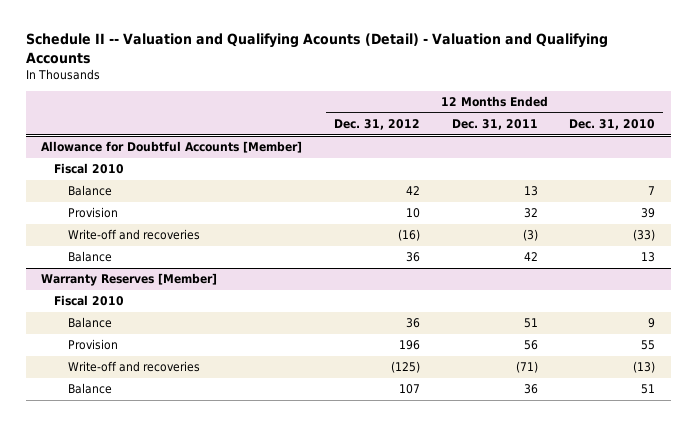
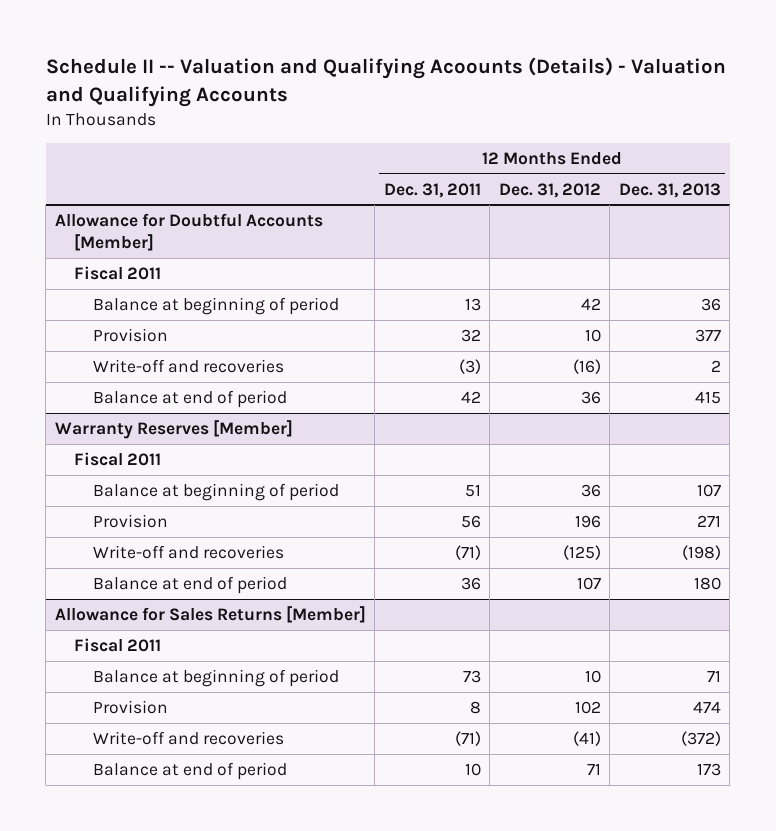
[25,33,608,64] Schedule II -- Valuation and Qualifying Acounts (Detail) - Valuation and Qualifying Accounts -> [45,57,726,107] Schedule II -- Valuation and Qualifying Acoounts (Details) - Valuation and Qualifying Accounts
[569,119,656,131] Dec. 31, 2010 -> none
none -> [618,182,721,198] Dec. 31, 2013
[54,163,125,175] Fiscal 2010 -> none
none -> [73,266,161,281] Fiscal 2011
[67,185,112,197] Balance -> [92,297,339,316] Balance at beginning of period
[67,251,112,263] Balance -> [92,390,287,409] Balance at end of period
[54,295,125,307] Fiscal 2010 -> none
none -> [73,452,161,467] Fiscal 2011
[67,317,112,329] Balance -> [92,483,339,502] Balance at beginning of period
[67,383,112,395] Balance -> [92,576,287,595] Balance at end of period
none -> [54,606,366,624] Allowance for Sales Returns [Member]
none -> [73,638,161,653] Fiscal 2011
none -> [92,669,339,688] Balance at beginning of period
none -> [92,700,168,715] Provision
none -> [92,731,284,746] Write-off and recoveries
none -> [92,762,287,781] Balance at end of period

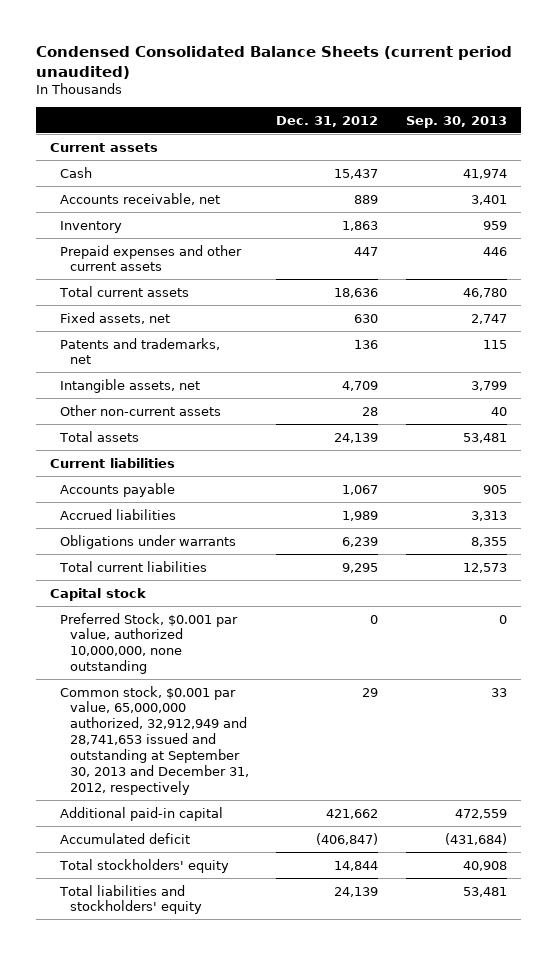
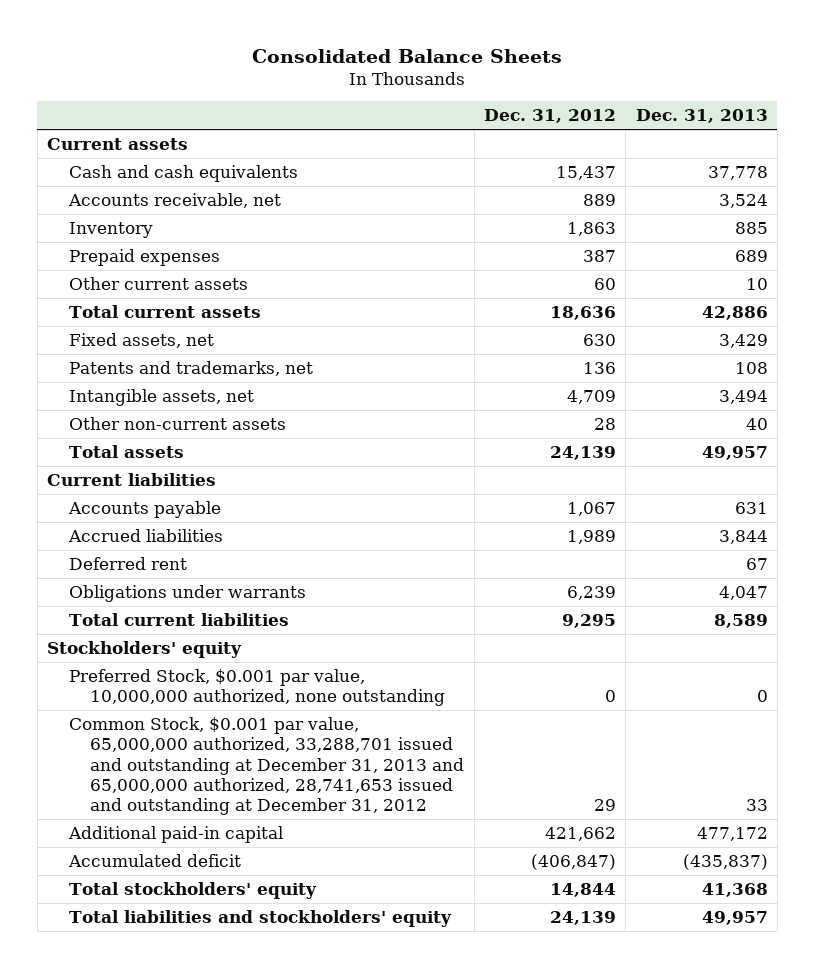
[36,45,513,79] Condensed Consolidated Balance Sheets (current period unaudited) -> [252,48,563,63] Consolidated Balance Sheets
[406,115,508,128] Sep. 30, 2013 -> none
none -> [635,109,768,124] Dec. 31, 2013
[59,166,92,178] Cash -> [68,165,298,183] Cash and cash equivalents
[59,244,242,272] Prepaid expenses and other current assets -> [68,249,220,267] Prepaid expenses
[354,246,379,256] 447 -> [582,250,616,263] 387
none -> [68,277,248,291] Other current assets
none -> [68,557,187,571] Deferred rent
[50,587,147,601] Capital stock -> none
none -> [46,641,242,659] Stockholders' equity
[59,612,238,675] Preferred Stock, $0.001 par value, authorized 10,000,000, none outstanding -> [68,669,446,707] Preferred Stock, $0.001 par value, 10,000,000 authorized, none outstanding
[59,685,249,795] Common stock, $0.001 par value, 65,000,000 authorized, 32,912,949 and 28,741,653 issued and outstanding at September 30, 2013 and December 31, 2012, respectively -> [68,717,465,816] Common Stock, $0.001 par value, 65,000,000 authorized, 33,288,701 issued and outstanding at December 31, 2013 and 65,000,000 authorized, 28,741,653 issued and outstanding at December 31, 2012

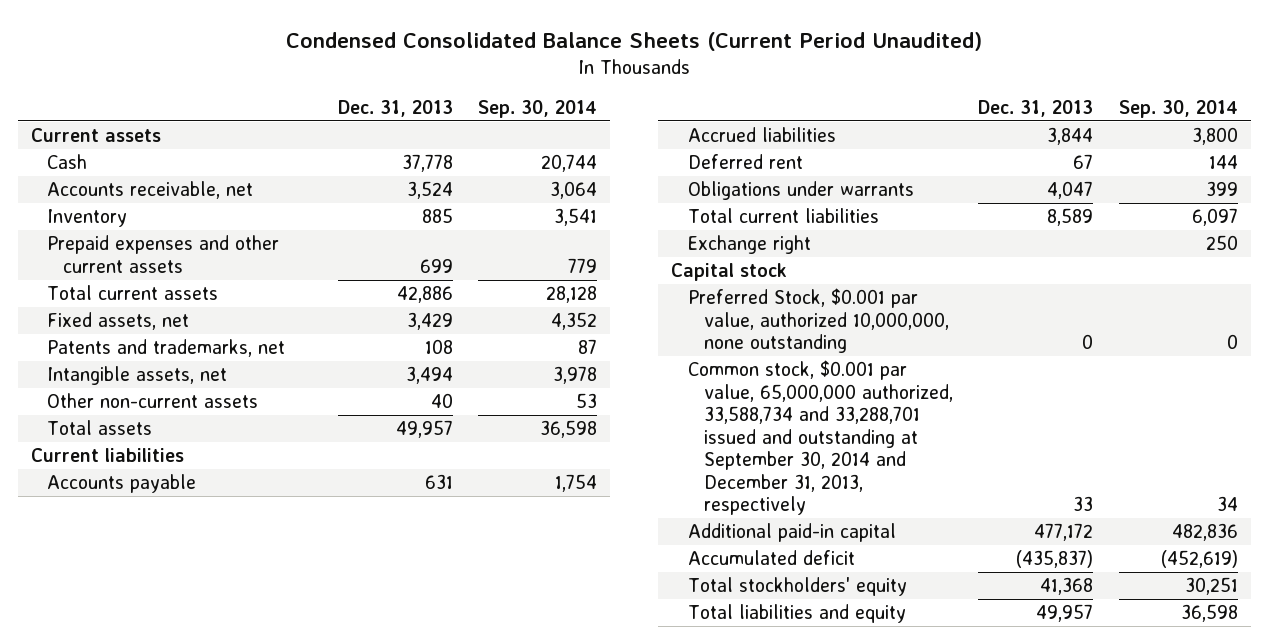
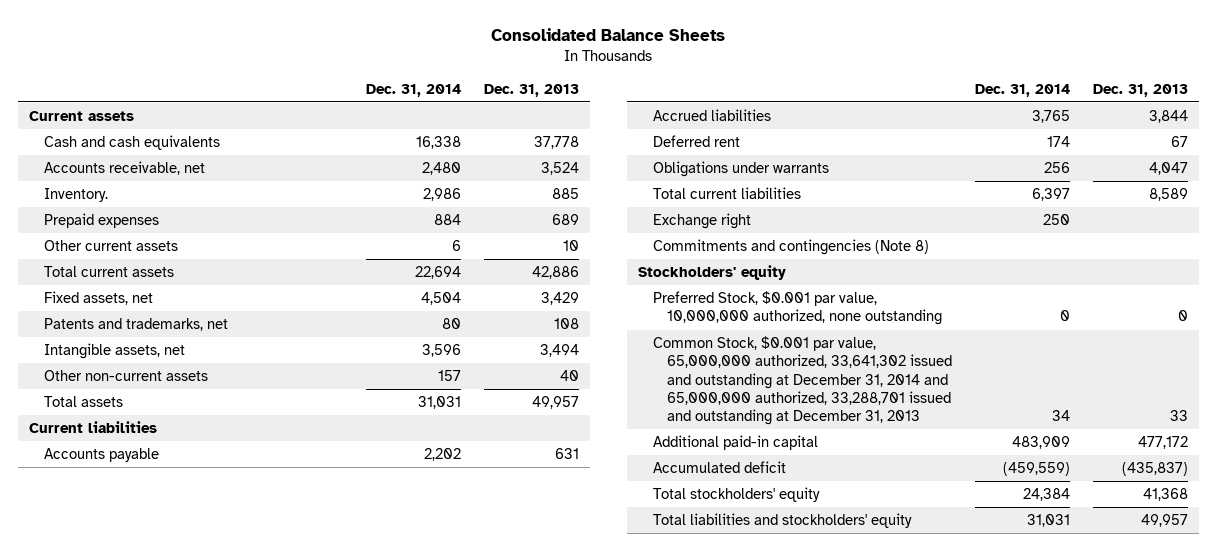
[286,31,983,51] Condensed Consolidated Balance Sheets (Current Period Unaudited) -> [491,27,726,41] Consolidated Balance Sheets
[478,99,598,118] Sep. 30, 2014 -> none
none -> [366,83,462,97] Dec. 31, 2014
[46,154,87,170] Cash -> [43,135,220,151] Cash and cash equivalents
[46,209,127,228] Inventory -> [43,188,108,203] Inventory.
[46,235,279,273] Prepaid expenses and other current assets -> [43,213,159,229] Prepaid expenses
[419,258,453,273] 699 -> [551,214,579,226] 689
none -> [43,240,178,252] Other current assets
[671,263,788,282] Capital stock -> none
none -> [652,239,929,256] Commitments and contingencies (Note 8)
none -> [638,265,787,281] Stockholders' equity
[687,288,949,354] Preferred Stock, $0.001 par value, authorized 10,000,000, none outstanding -> [652,291,943,326] Preferred Stock, $0.001 par value, 10,000,000 authorized, none outstanding
[687,360,953,516] Common stock, $0.001 par value, 65,000,000 authorized, 33,588,734 and 33,288,701 issued and outstanding at September 30, 2014 and December 31, 2013, respectively -> [652,336,953,426] Common Stock, $0.001 par value, 65,000,000 authorized, 33,641,302 issued and outstanding at December 31, 2014 and 65,000,000 authorized, 33,288,701 issued and outstanding at December 31, 2013
[687,604,906,624] Total liabilities and equity -> [652,513,912,529] Total liabilities and stockholders' equity

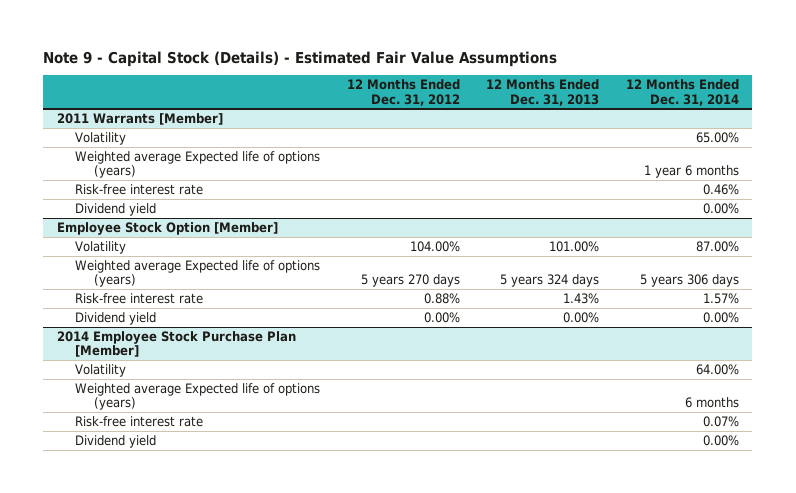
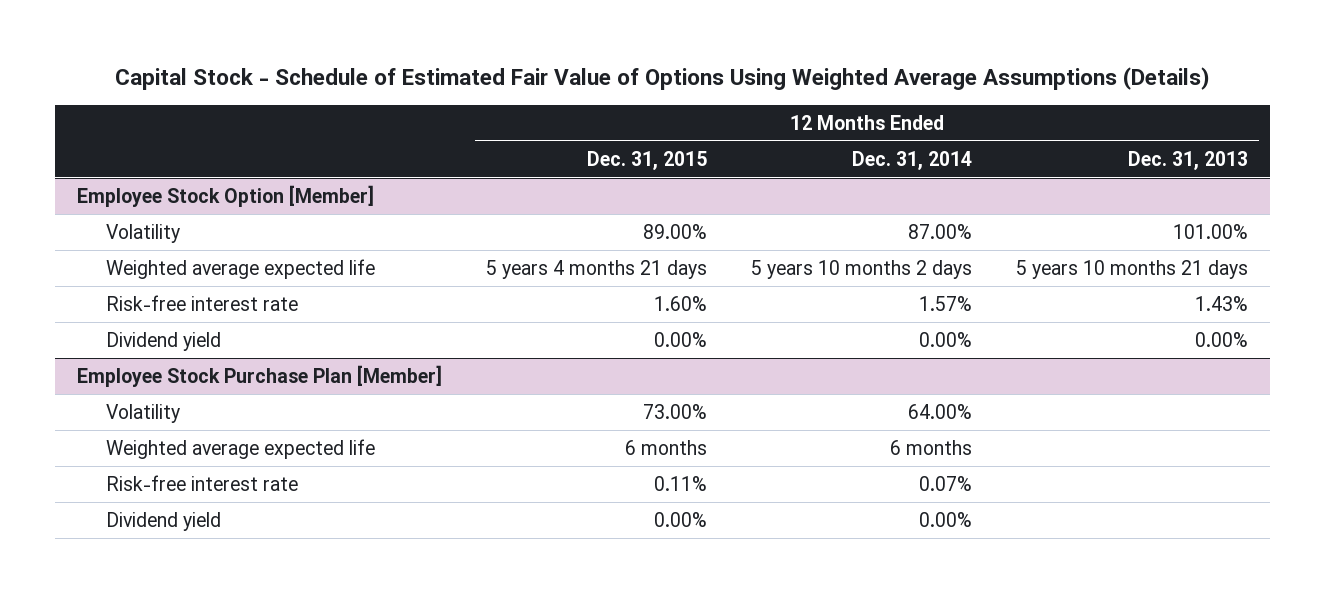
[43,50,558,67] Note 9 - Capital Stock (Details) - Estimated Fair Value Assumptions -> [114,67,1210,91] Capital Stock - Schedule of Estimated Fair Value of Options Using Weighted Average Assumptions (Details)
[346,79,460,106] 12 Months Ended Dec. 31, 2012 -> none
none -> [587,150,708,170] Dec. 31, 2015
[56,112,223,125] 2011 Warrants [Member] -> none
[75,131,127,145] Volatility -> none
[75,150,321,179] Weighted average Expected life of options (years) -> none
[75,183,204,195] Risk-free interest rate -> none
[75,202,157,216] Dividend yield -> none
[75,259,321,288] Weighted average Expected life of options (years) -> [105,258,375,279] Weighted average expected life
[500,274,600,288] 5 years 324 days -> [1016,259,1249,279] 5 years 10 months 21 days
[639,274,739,288] 5 years 306 days -> [751,259,973,279] 5 years 10 months 2 days
[56,330,296,358] 2014 Employee Stock Purchase Plan [Member] -> [76,364,442,387] Employee Stock Purchase Plan [Member]
[75,382,321,411] Weighted average Expected life of options (years) -> [105,438,375,459] Weighted average expected life

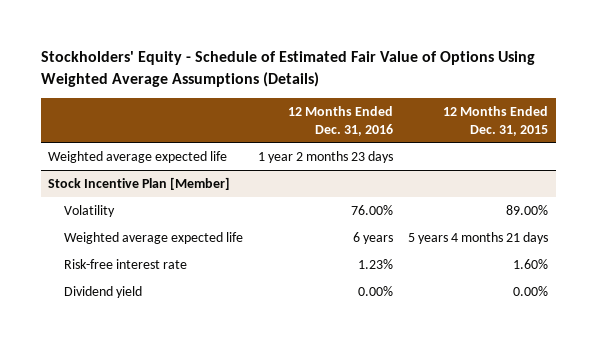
[114,67,1210,91] Capital Stock - Schedule of Estimated Fair Value of Options Using Weighted Average Assumptions (Details) -> [40,51,535,88] Stockholders' Equity - Schedule of Estimated Fair Value of Options Using Weighted Average Assumptions (Details)
[852,150,973,170] Dec. 31, 2014 -> none
[1128,150,1249,170] Dec. 31, 2013 -> none
none -> [288,105,394,136] 12 Months Ended Dec. 31, 2016
[76,184,374,207] Employee Stock Option [Member] -> none
none -> [48,150,228,163] Weighted average expected life
none -> [48,176,231,190] Stock Incentive Plan [Member]
[76,364,442,387] Employee Stock Purchase Plan [Member] -> none
[105,403,180,423] Volatility -> none
[105,438,375,459] Weighted average expected life -> none
[105,474,298,491] Risk-free interest rate -> none
[105,511,221,531] Dividend yield -> none

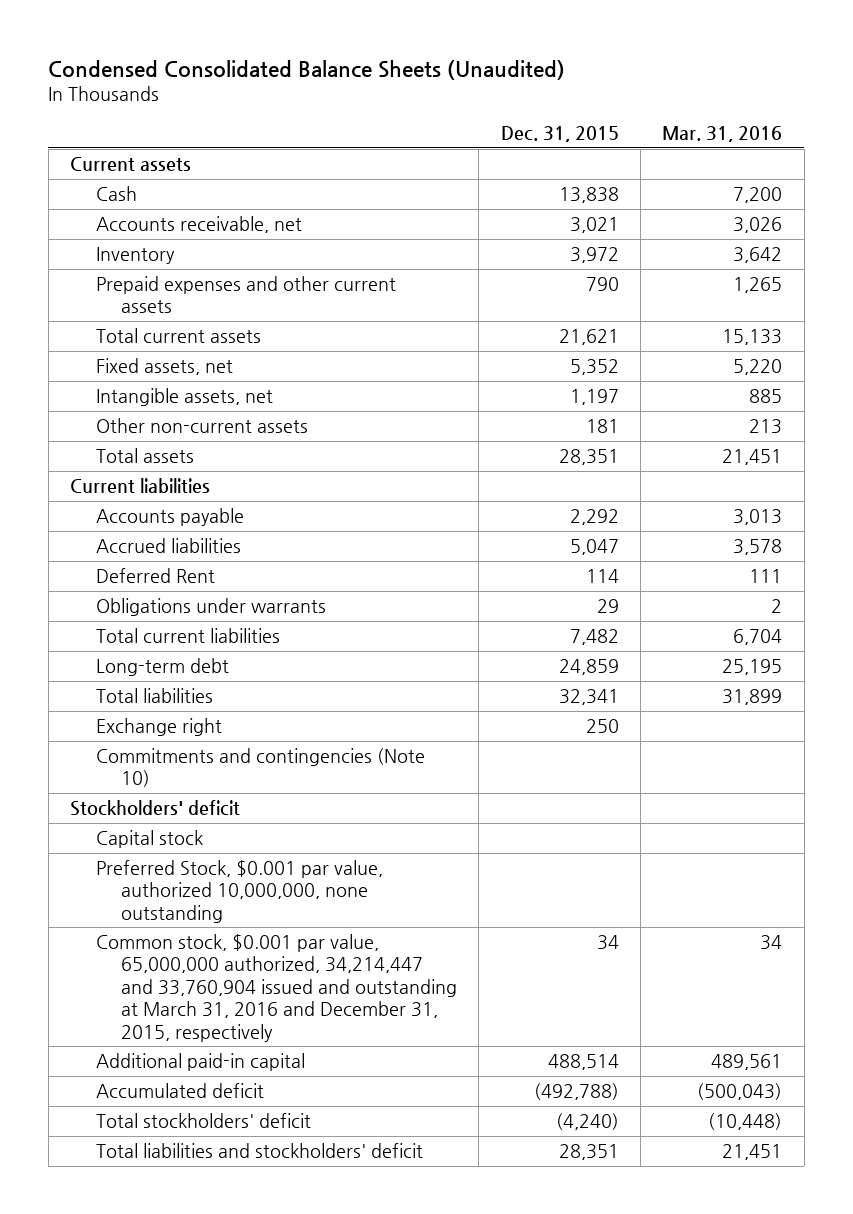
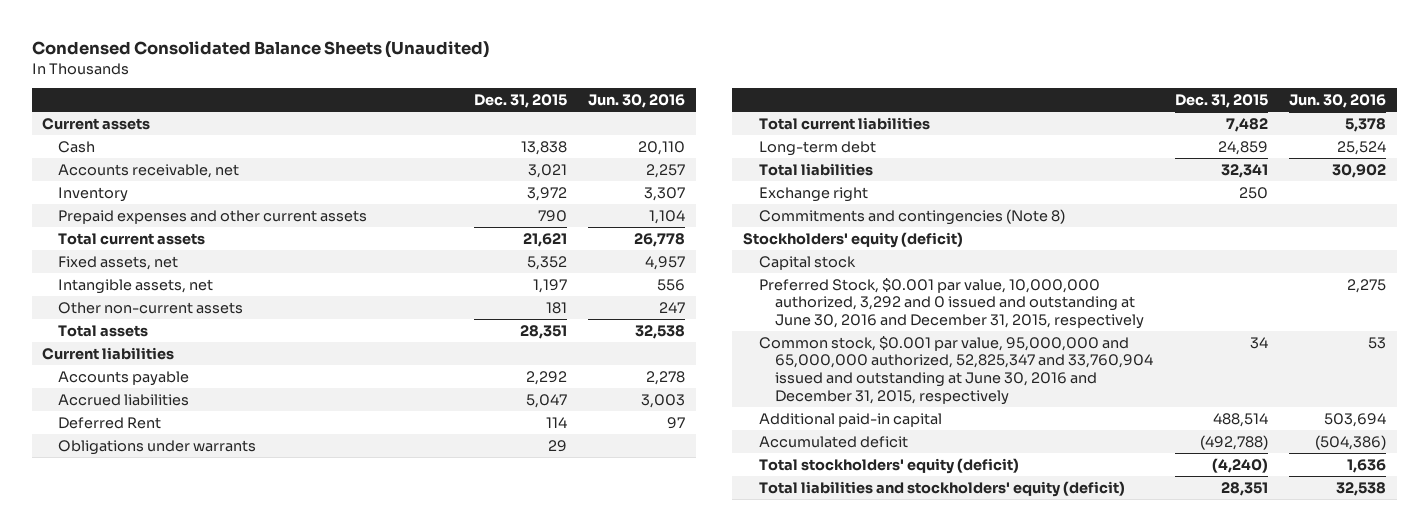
[662,125,783,142] Mar. 31, 2016 -> none
none -> [588,94,686,109] Jun. 30, 2016
[95,748,425,788] Commitments and contingencies (Note 10) -> [759,208,1066,225] Commitments and contingencies (Note 8)
[70,800,241,817] Stockholders' deficit -> [743,231,964,248] Stockholders' equity (deficit)
[95,860,383,923] Preferred Stock, $0.001 par value, authorized 10,000,000, none outstanding -> [759,277,1145,330] Preferred Stock, $0.001 par value, 10,000,000 authorized, 3,292 and 0 issued and outstanding at June 30, 2016 and December 31, 2015, respectively
[95,934,457,1042] Common stock, $0.001 par value, 65,000,000 authorized, 34,214,447 and 33,760,904 issued and outstanding at March 31, 2016 and December 31, 2015, respectively -> [759,335,1154,405] Common stock, $0.001 par value, 95,000,000 and 65,000,000 authorized, 52,825,347 and 33,760,904 issued and outstanding at June 30, 2016 and December 31, 2015, respectively
[95,1113,311,1129] Total stockholders' deficit -> [759,457,1020,474] Total stockholders' equity (deficit)
[95,1143,423,1159] Total liabilities and stockholders' deficit -> [759,480,1126,497] Total liabilities and stockholders' equity (deficit)

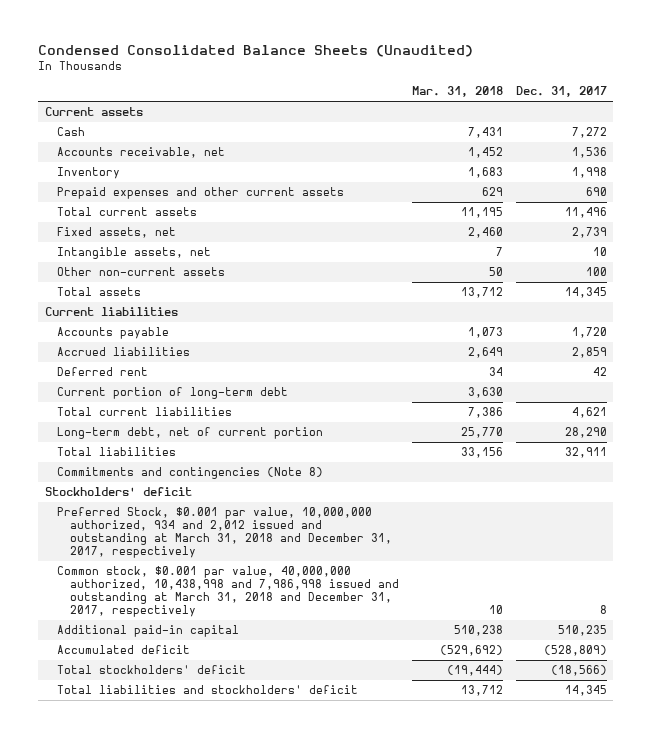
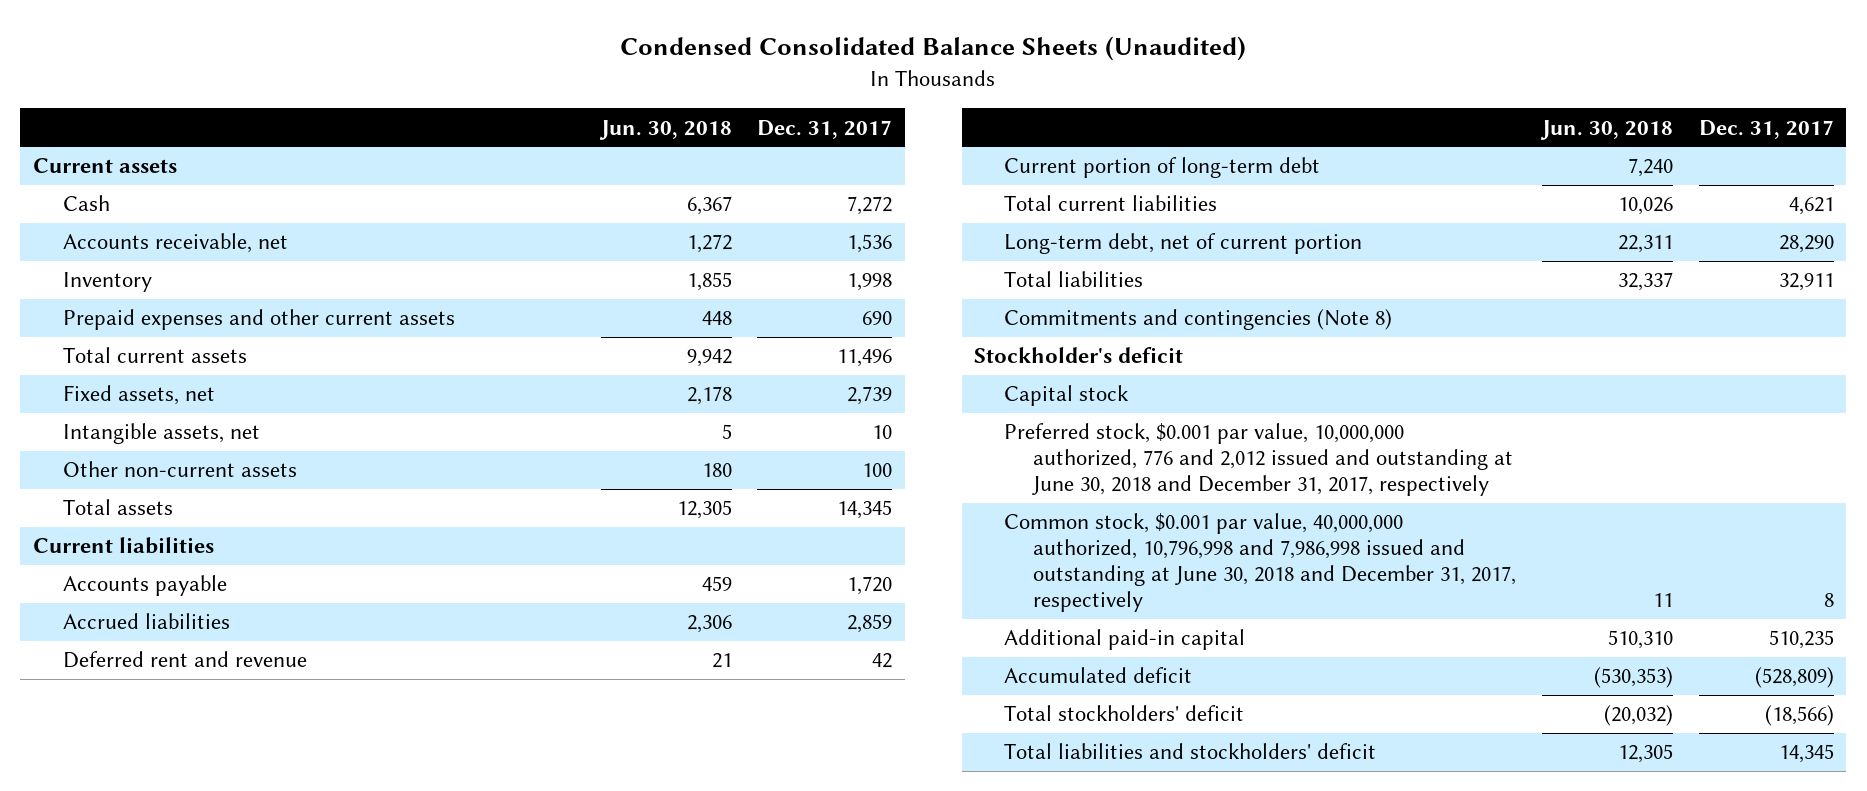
[411,86,503,98] Mar. 31, 2018 -> none
none -> [598,119,732,140] Jun. 30, 2018
[57,367,149,377] Deferred rent -> [62,651,307,669] Deferred rent and revenue
[44,487,192,497] Stockholders' deficit -> [974,347,1184,364] Stockholder's deficit
none -> [1003,385,1129,407] Capital stock
[57,507,392,559] Preferred Stock, $0.001 par value, 10,000,000 authorized, 934 and 2,012 issued and outstanding at March 31, 2018 and December 31, 2017, respectively -> [1003,423,1514,497] Preferred stock, $0.001 par value, 10,000,000 authorized, 776 and 2,012 issued and outstanding at June 30, 2018 and December 31, 2017, respectively
[57,566,399,618] Common stock, $0.001 par value, 40,000,000 authorized, 10,438,998 and 7,986,998 issued and outstanding at March 31, 2018 and December 31, 2017, respectively -> [1003,513,1517,613] Common stock, $0.001 par value, 40,000,000 authorized, 10,796,998 and 7,986,998 issued and outstanding at June 30, 2018 and December 31, 2017, respectively

